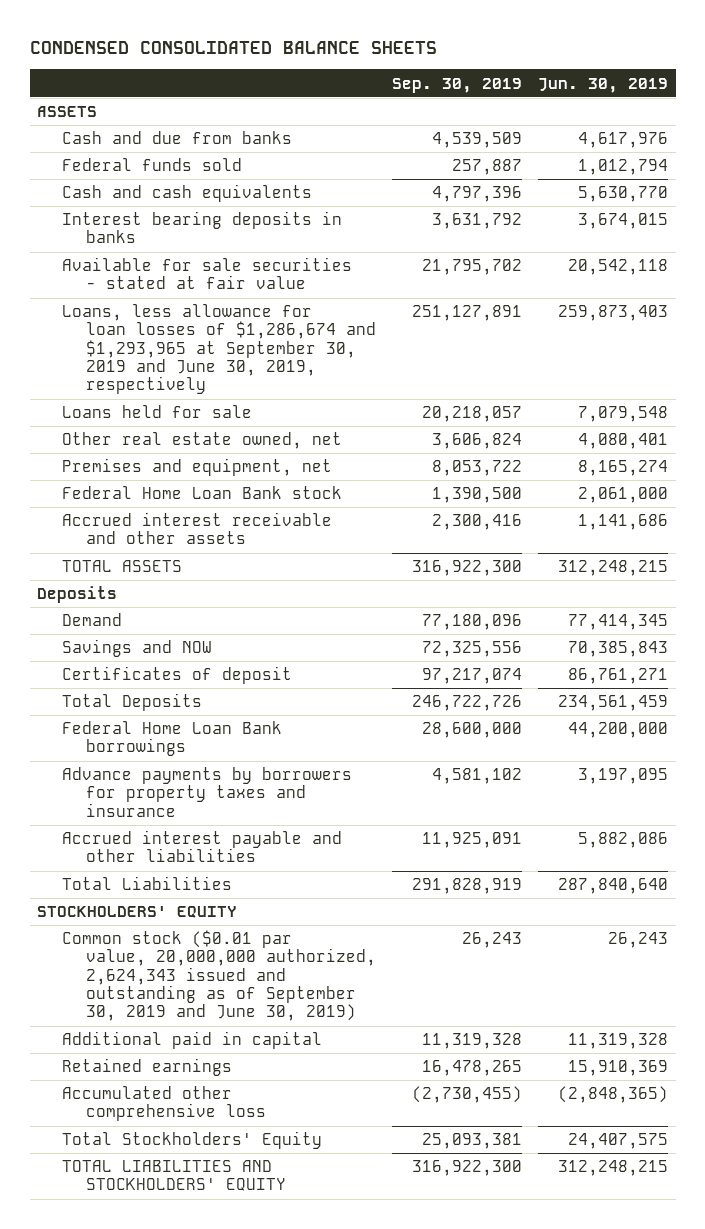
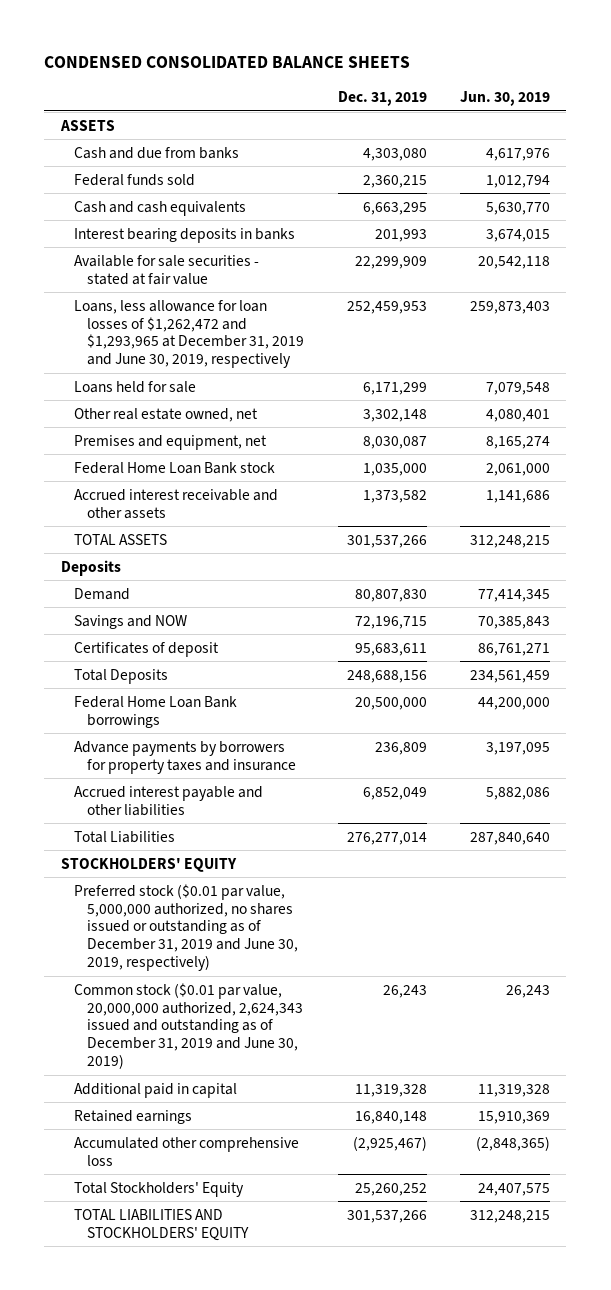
[391,77,522,93] Sep. 30, 2019 -> none
none -> [337,90,427,106] Dec. 31, 2019
[61,304,377,395] Loans, less allowance for loan losses of $1,286,674 and $1,293,965 at September 30, 2019 and June 30, 2019, respectively -> [74,299,305,369] Loans, less allowance for loan losses of $1,262,472 and $1,293,965 at December 31, 2019 and June 30, 2019, respectively
none -> [74,883,299,972] Preferred stock ($0.01 par value, 5,000,000 authorized, no shares issued or outstanding as of December 31, 2019 and June 30, 2019, respectively)
[61,930,377,1022] Common stock ($0.01 par value, 20,000,000 authorized, 2,624,343 issued and outstanding as of September 30, 2019 and June 30, 2019) -> [74,982,304,1070] Common stock ($0.01 par value, 20,000,000 authorized, 2,624,343 issued and outstanding as of December 31, 2019 and June 30, 2019)

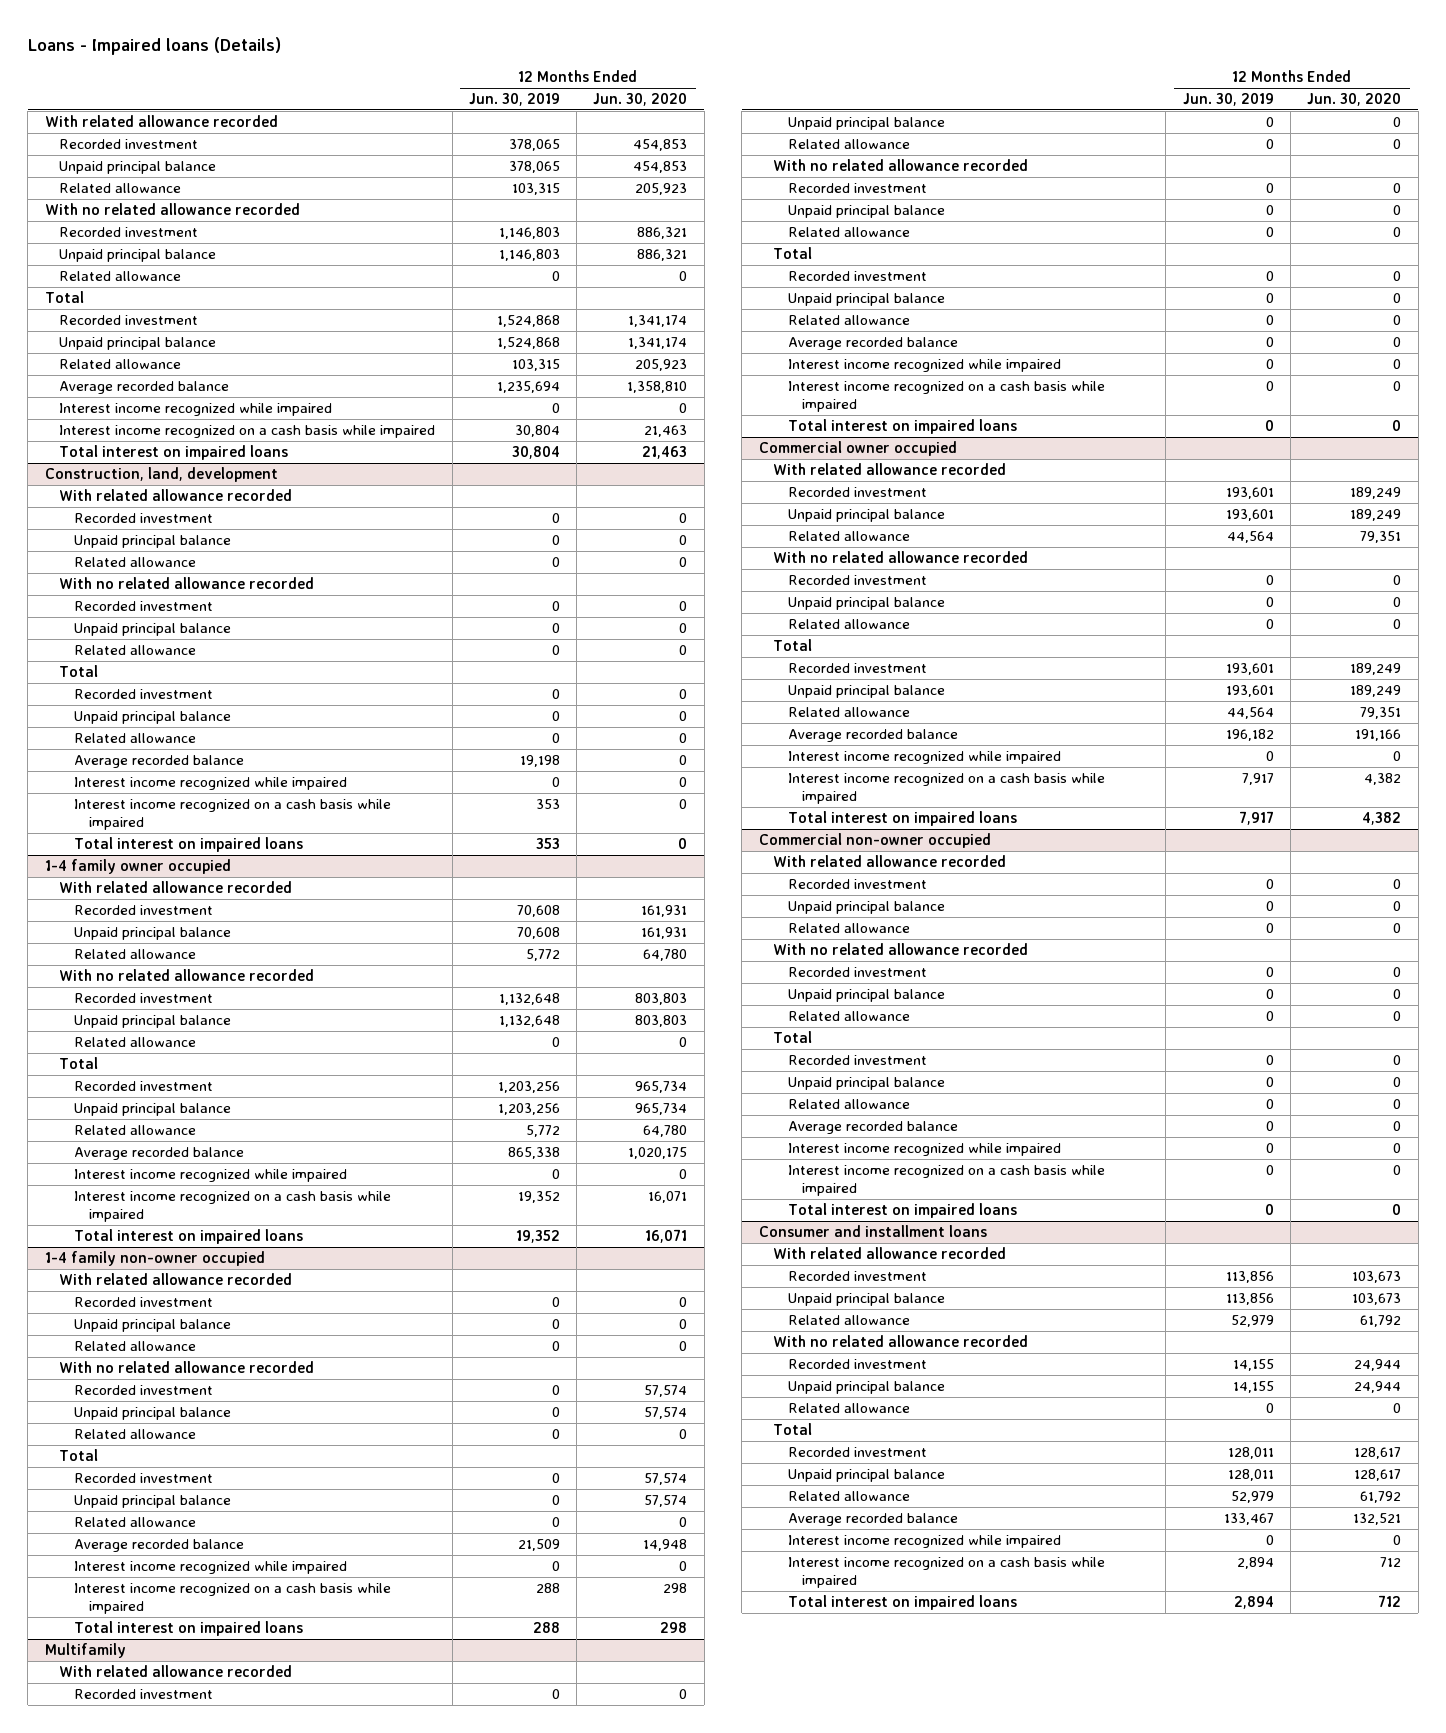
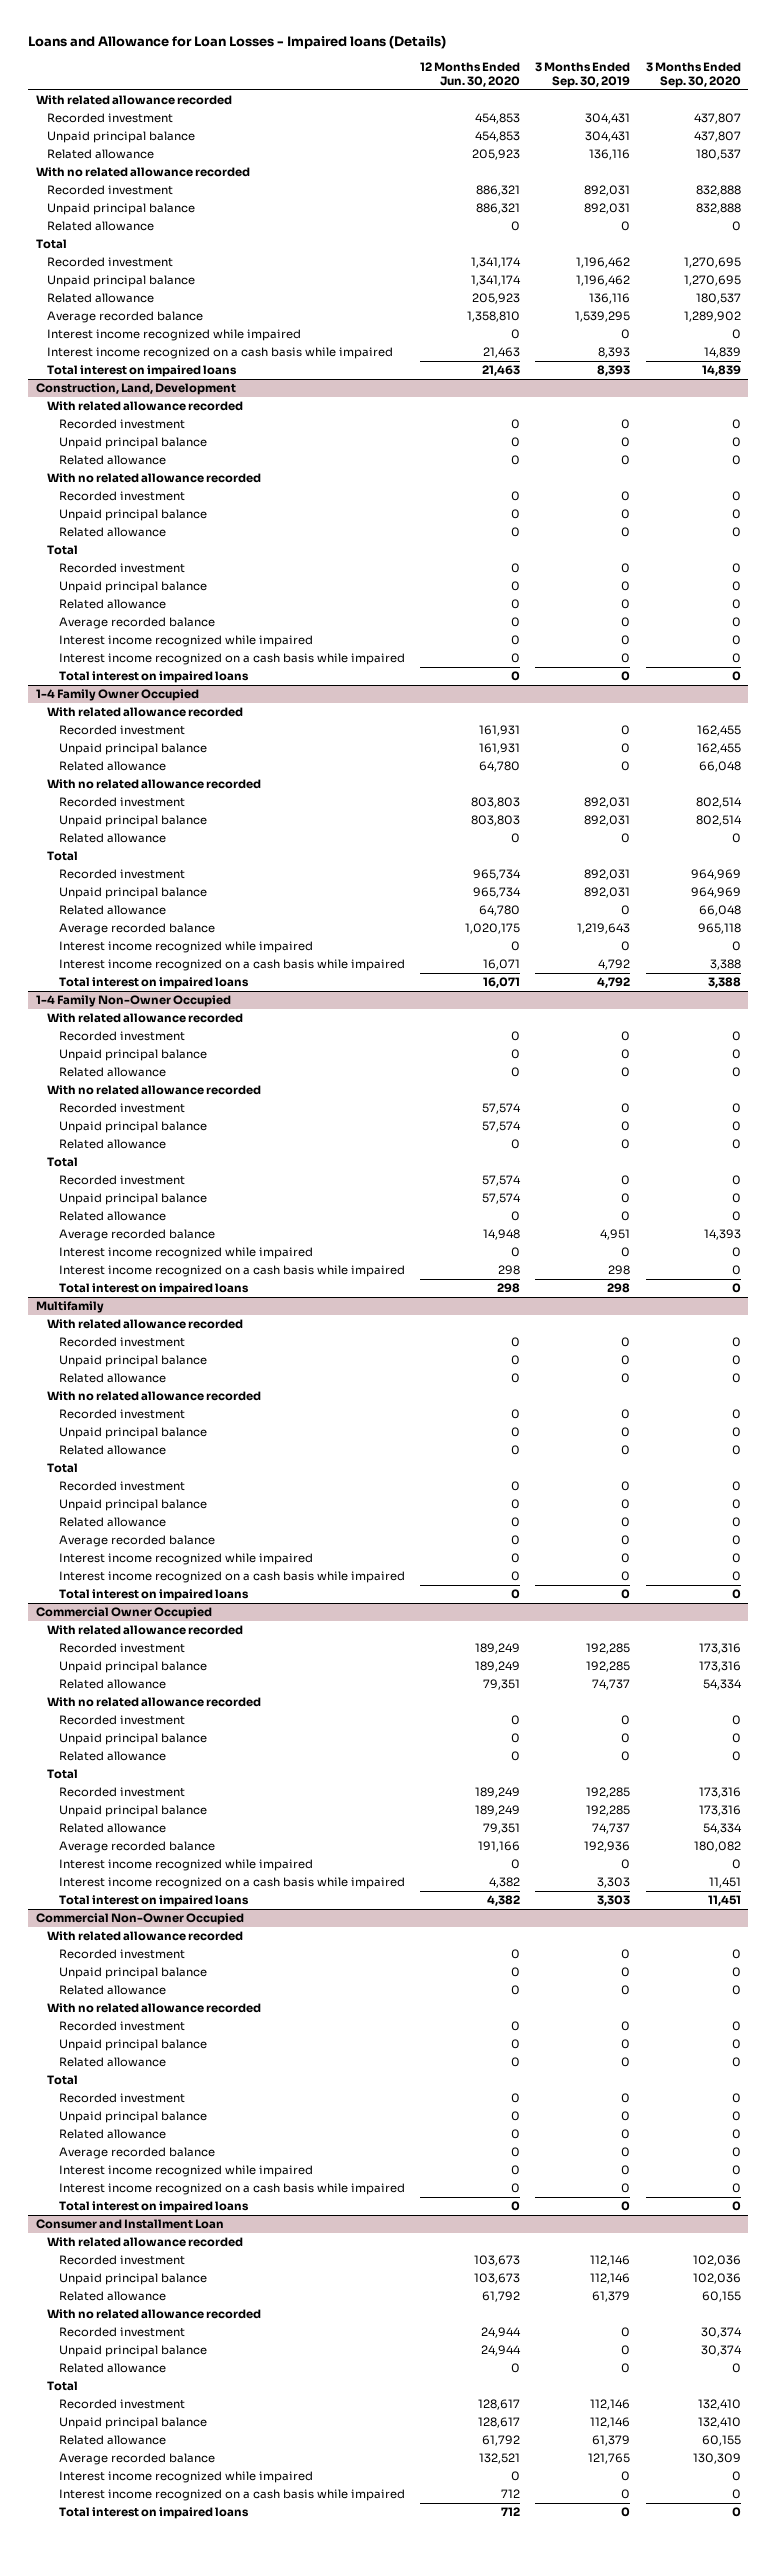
[27,37,281,56] Loans - Impaired loans (Details) -> [28,35,447,50] Loans and Allowance for Loan Losses - Impaired loans (Details)
[468,93,560,107] Jun. 30, 2019 -> none
none -> [535,61,631,88] 3 Months Ended Sep. 30, 2019
none -> [645,61,741,88] 3 Months Ended Sep. 30, 2020
[44,466,278,482] Construction, land, development -> [36,383,237,396] Construction, Land, Development
[44,858,231,874] 1-4 family owner occupied -> [36,689,200,702] 1-4 Family Owner Occupied
[44,1250,265,1266] 1-4 family non-owner occupied -> [36,995,232,1008] 1-4 Family Non-Owner Occupied
[758,440,957,456] Commercial owner occupied -> [36,1607,213,1620] Commercial Owner Occupied
[758,832,991,848] Commercial non-owner occupied -> [36,1913,245,1926] Commercial Non-Owner Occupied
[758,1224,987,1237] Consumer and installment loans -> [36,2219,225,2230] Consumer and Installment Loan

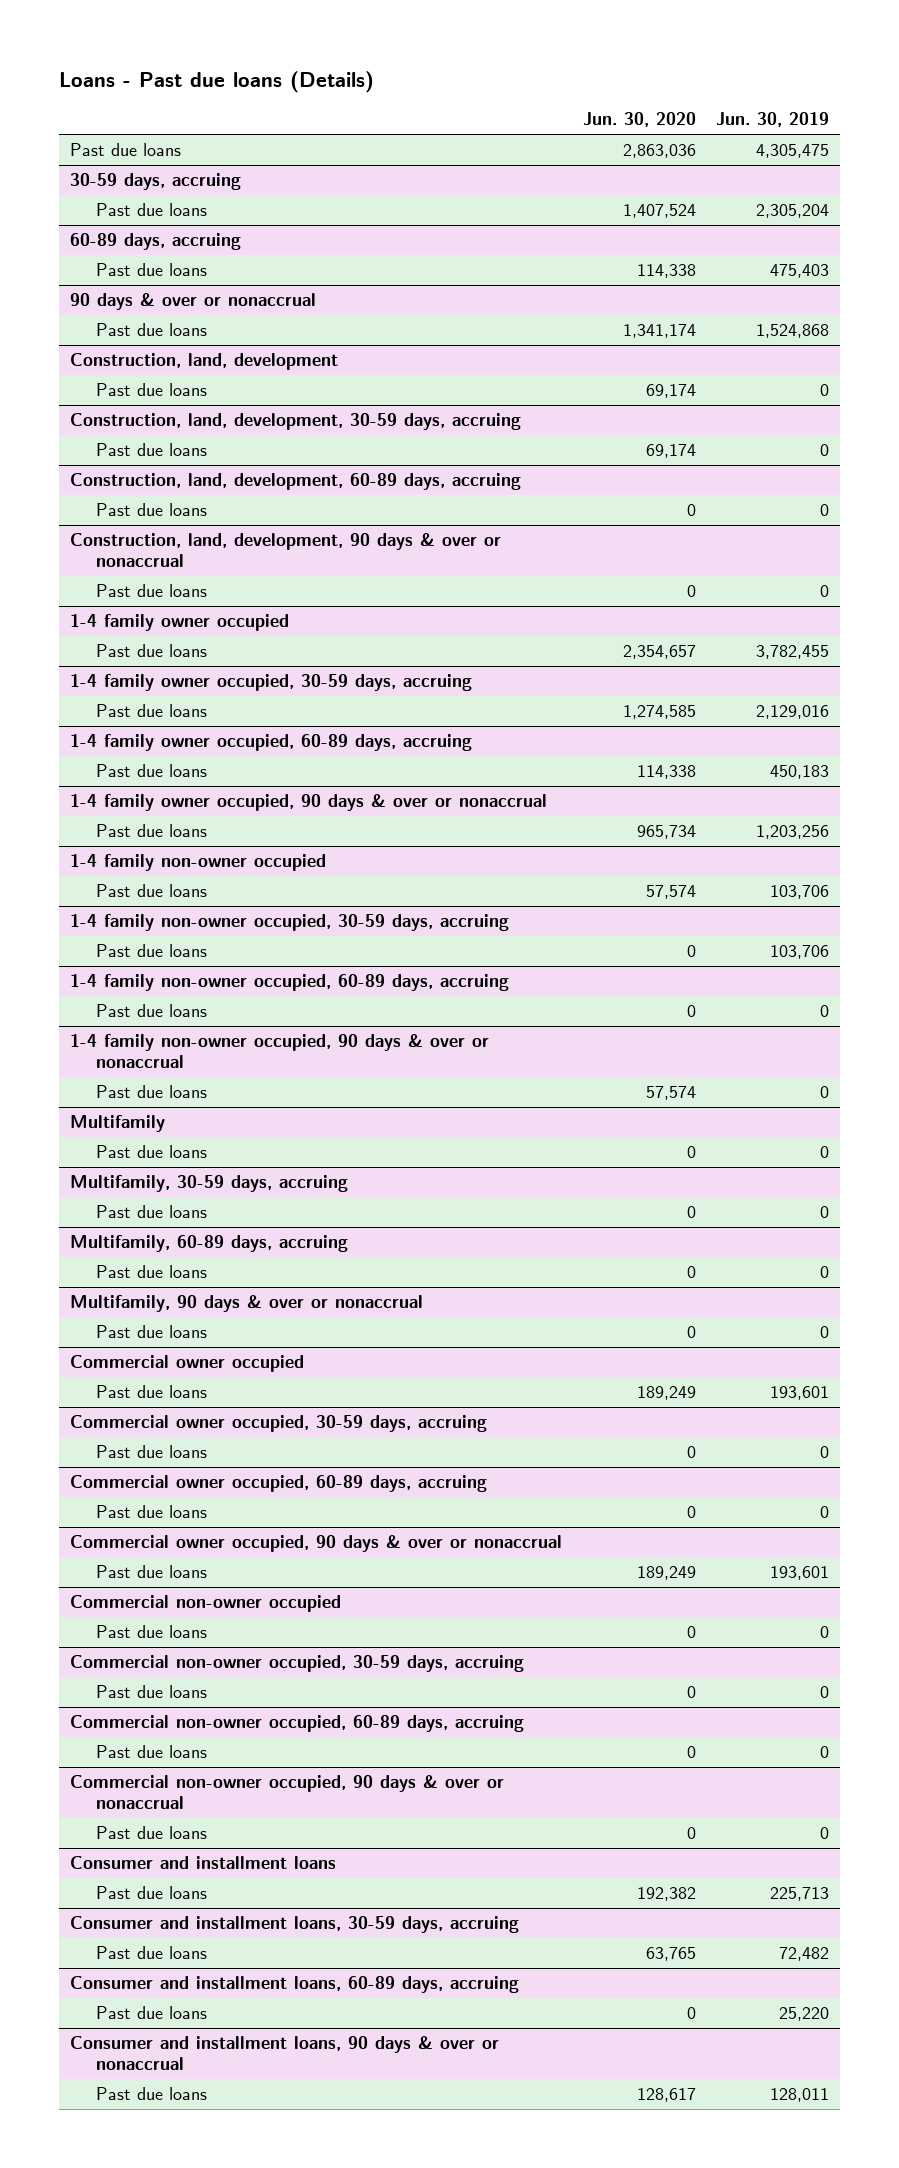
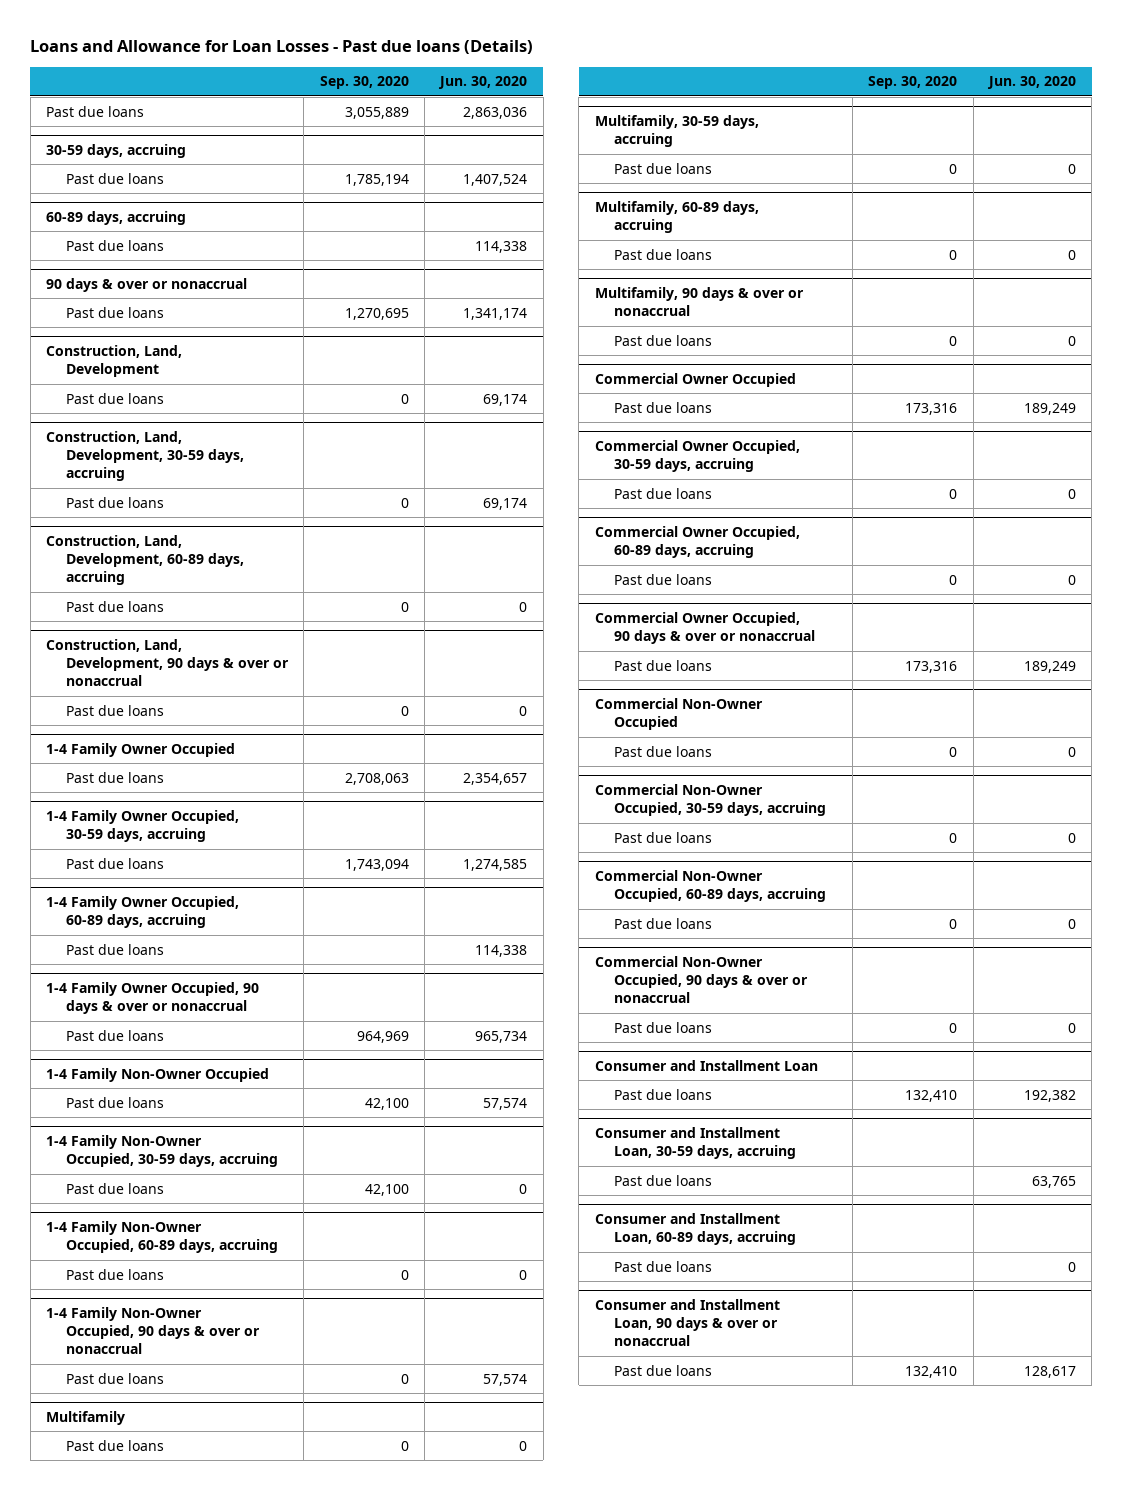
[59,70,375,93] Loans - Past due loans (Details) -> [30,40,534,55] Loans and Allowance for Loan Losses - Past due loans (Details)
[716,112,830,128] Jun. 30, 2019 -> none
none -> [319,76,409,90] Sep. 30, 2020
[69,353,338,371] Construction, land, development -> [46,344,183,378] Construction, Land, Development
[69,413,521,431] Construction, land, development, 30-59 days, accruing -> [46,430,244,482] Construction, Land, Development, 30-59 days, accruing
[69,473,521,491] Construction, land, development, 60-89 days, accruing -> [46,534,244,586] Construction, Land, Development, 60-89 days, accruing
[69,533,501,568] Construction, land, development, 90 days & over or nonaccrual -> [46,638,289,687] Construction, Land, Development, 90 days & over or nonaccrual
[69,614,289,632] 1-4 family owner occupied -> [46,742,236,757] 1-4 Family Owner Occupied
[69,674,472,692] 1-4 family owner occupied, 30-59 days, accruing -> [46,809,240,843] 1-4 Family Owner Occupied, 30-59 days, accruing
[69,734,472,752] 1-4 family owner occupied, 60-89 days, accruing -> [46,895,240,929] 1-4 Family Owner Occupied, 60-89 days, accruing
[69,794,547,812] 1-4 family owner occupied, 90 days & over or nonaccrual -> [46,981,260,1015] 1-4 Family Owner Occupied, 90 days & over or nonaccrual
[69,854,326,872] 1-4 family non-owner occupied -> [46,1067,270,1082] 1-4 Family Non-Owner Occupied
[69,914,509,932] 1-4 family non-owner occupied, 30-59 days, accruing -> [46,1134,278,1168] 1-4 Family Non-Owner Occupied, 30-59 days, accruing
[69,974,509,992] 1-4 family non-owner occupied, 60-89 days, accruing -> [46,1220,278,1254] 1-4 Family Non-Owner Occupied, 60-89 days, accruing
[69,1034,489,1069] 1-4 family non-owner occupied, 90 days & over or nonaccrual -> [46,1306,260,1355] 1-4 Family Non-Owner Occupied, 90 days & over or nonaccrual
[69,1355,304,1373] Commercial owner occupied -> [594,372,796,387] Commercial Owner Occupied
[69,1415,487,1433] Commercial owner occupied, 30-59 days, accruing -> [594,439,800,473] Commercial Owner Occupied, 30-59 days, accruing
[69,1475,487,1493] Commercial owner occupied, 60-89 days, accruing -> [594,525,800,559] Commercial Owner Occupied, 60-89 days, accruing
[69,1535,562,1553] Commercial owner occupied, 90 days & over or nonaccrual -> [594,611,816,645] Commercial Owner Occupied, 90 days & over or nonaccrual
[69,1595,341,1613] Commercial non-owner occupied -> [594,697,763,731] Commercial Non-Owner Occupied
[69,1655,524,1673] Commercial non-owner occupied, 30-59 days, accruing -> [594,783,827,817] Commercial Non-Owner Occupied, 30-59 days, accruing
[69,1715,524,1733] Commercial non-owner occupied, 60-89 days, accruing -> [594,869,827,903] Commercial Non-Owner Occupied, 60-89 days, accruing
[69,1775,504,1810] Commercial non-owner occupied, 90 days & over or nonaccrual -> [594,955,809,1004] Commercial Non-Owner Occupied, 90 days & over or nonaccrual
[69,1856,336,1870] Consumer and installment loans -> [594,1059,818,1071] Consumer and Installment Loan
[69,1916,519,1934] Consumer and installment loans, 30-59 days, accruing -> [594,1126,797,1160] Consumer and Installment Loan, 30-59 days, accruing
[69,1976,519,1994] Consumer and installment loans, 60-89 days, accruing -> [594,1212,797,1246] Consumer and Installment Loan, 60-89 days, accruing
[69,2036,499,2071] Consumer and installment loans, 90 days & over or nonaccrual -> [594,1298,780,1347] Consumer and Installment Loan, 90 days & over or nonaccrual

